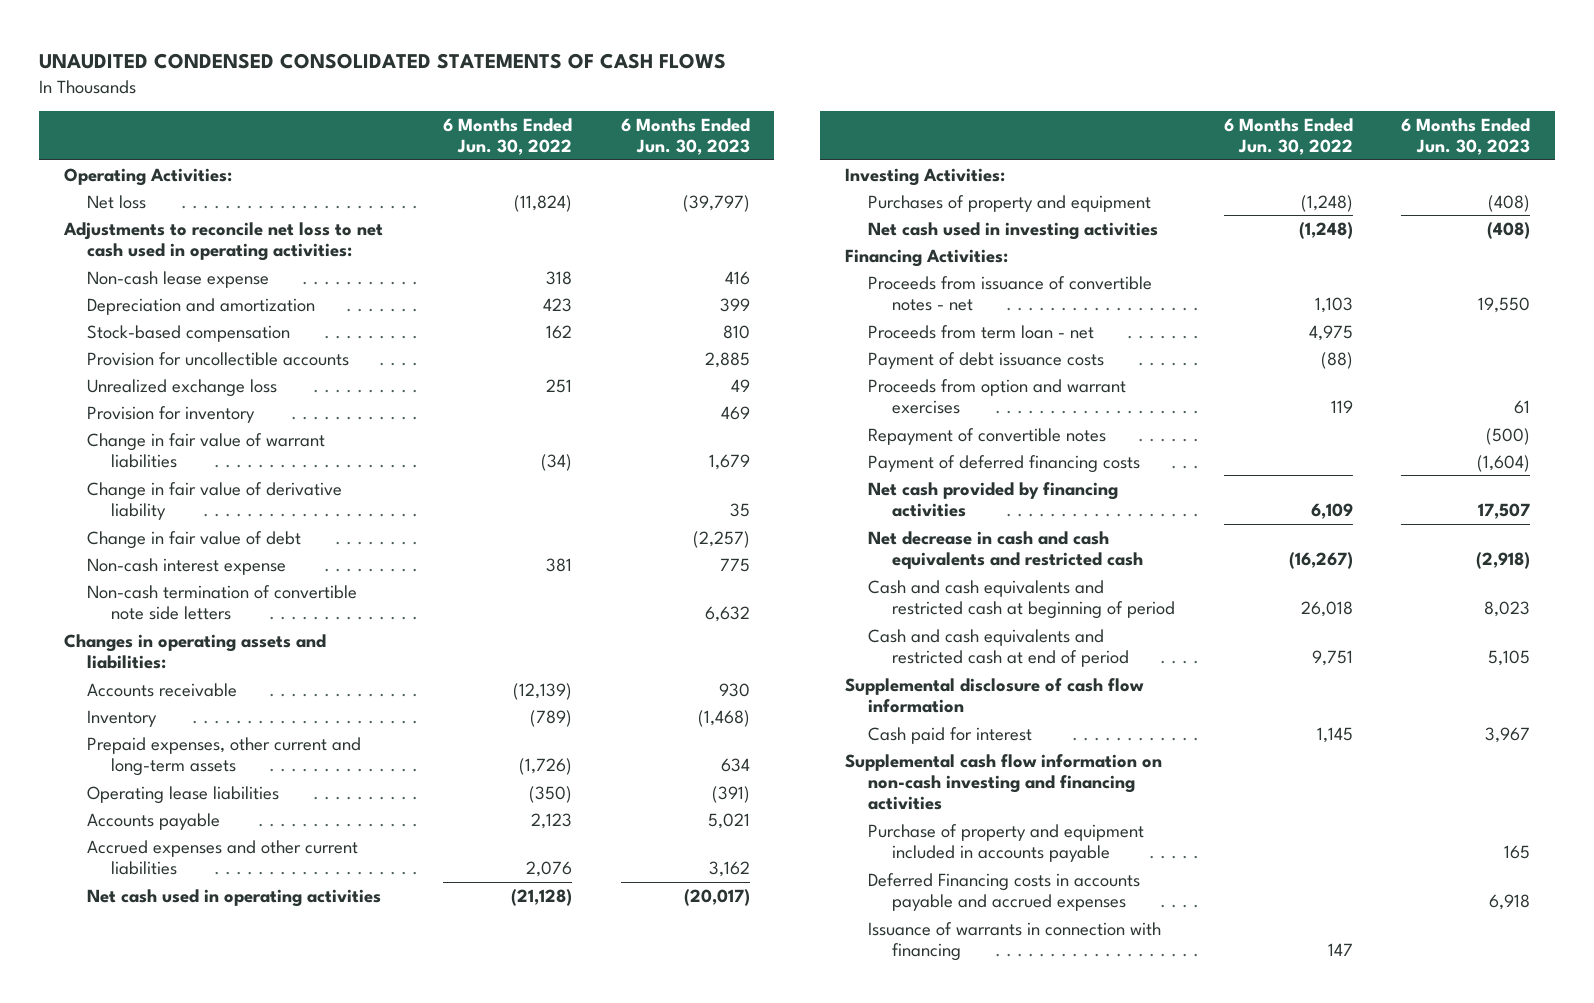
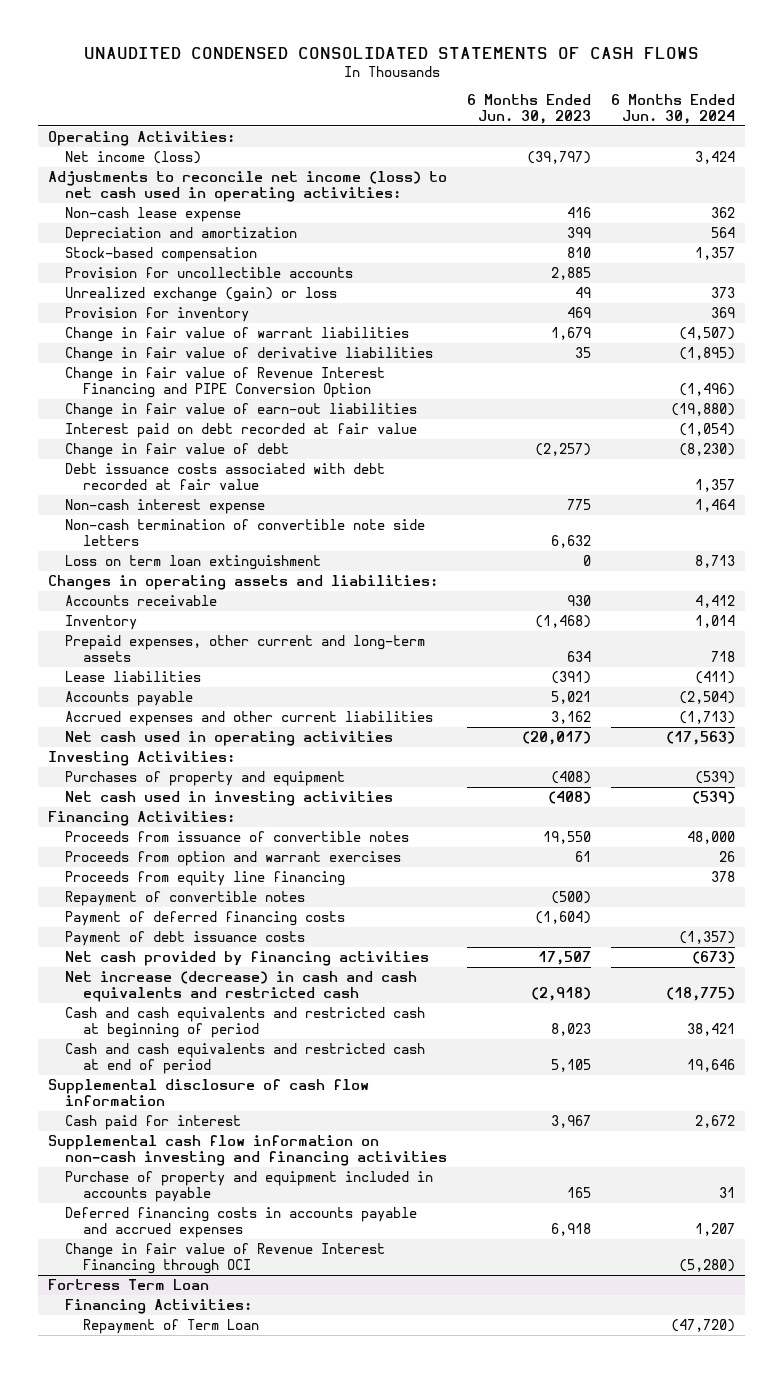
[442,117,572,156] 6 Months Ended Jun. 30, 2022 -> none
none -> [611,94,736,124] 6 Months Ended Jun. 30, 2024
[87,194,147,209] Net loss -> [65,151,202,165] Net income (loss)
[62,221,383,262] Adjustments to reconcile net loss to net cash used in operating activities: -> [48,171,448,202] Adjustments to reconcile net income (loss) to net cash used in operating activities:
[87,378,278,397] Unrealized exchange loss -> [65,287,338,303] Unrealized exchange (gain) or loss
[87,481,343,521] Change in fair value of derivative liability -> [65,347,434,363] Change in fair value of derivative liabilities
none -> [65,367,386,398] Change in fair value of Revenue Interest Financing and PIPE Conversion Option
none -> [65,403,418,419] Change in fair value of earn-out liabilities
none -> [65,423,418,439] Interest paid on debt recorded at fair value
none -> [65,463,386,490] Debt issuance costs associated with debt recorded at fair value
none -> [65,555,322,571] Loss on term loan extinguishment
[87,785,280,804] Operating lease liabilities -> [65,671,202,683] Lease liabilities
[868,324,1095,339] Proceeds from term loan - net -> none
[868,275,1153,312] Proceeds from issuance of convertible notes - net -> [65,831,410,843] Proceeds from issuance of convertible notes
none -> [65,871,346,887] Proceeds from equity line financing
[868,351,1105,369] Payment of debt issuance costs -> [65,931,306,947] Payment of debt issuance costs
[868,530,1143,570] Net decrease in cash and cash equivalents and restricted cash -> [65,971,418,1002] Net increase (decrease) in cash and cash equivalents and restricted cash
[868,921,1162,962] Issuance of warrants in connection with financing -> none
[868,872,1141,912] Deferred Financing costs in accounts payable and accrued expenses -> [65,1207,418,1238] Deferred financing costs in accounts payable and accrued expenses
none -> [65,1243,386,1274] Change in fair value of Revenue Interest Financing through OCI
none -> [48,1279,210,1291] Fortress Term Loan
none -> [65,1299,253,1315] Financing Activities:
none -> [82,1319,259,1335] Repayment of Term Loan

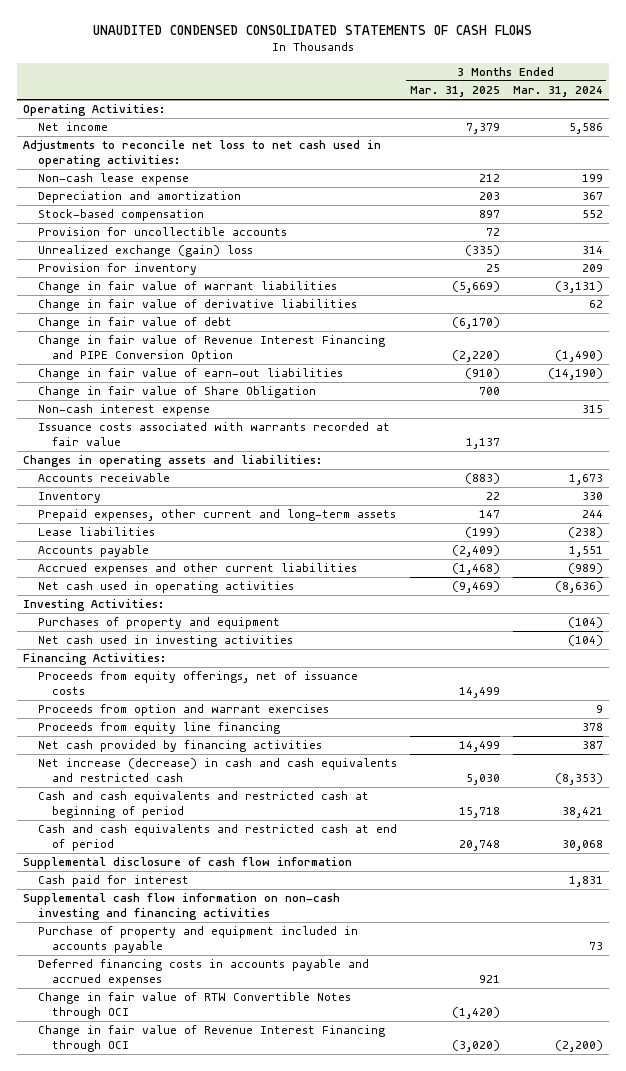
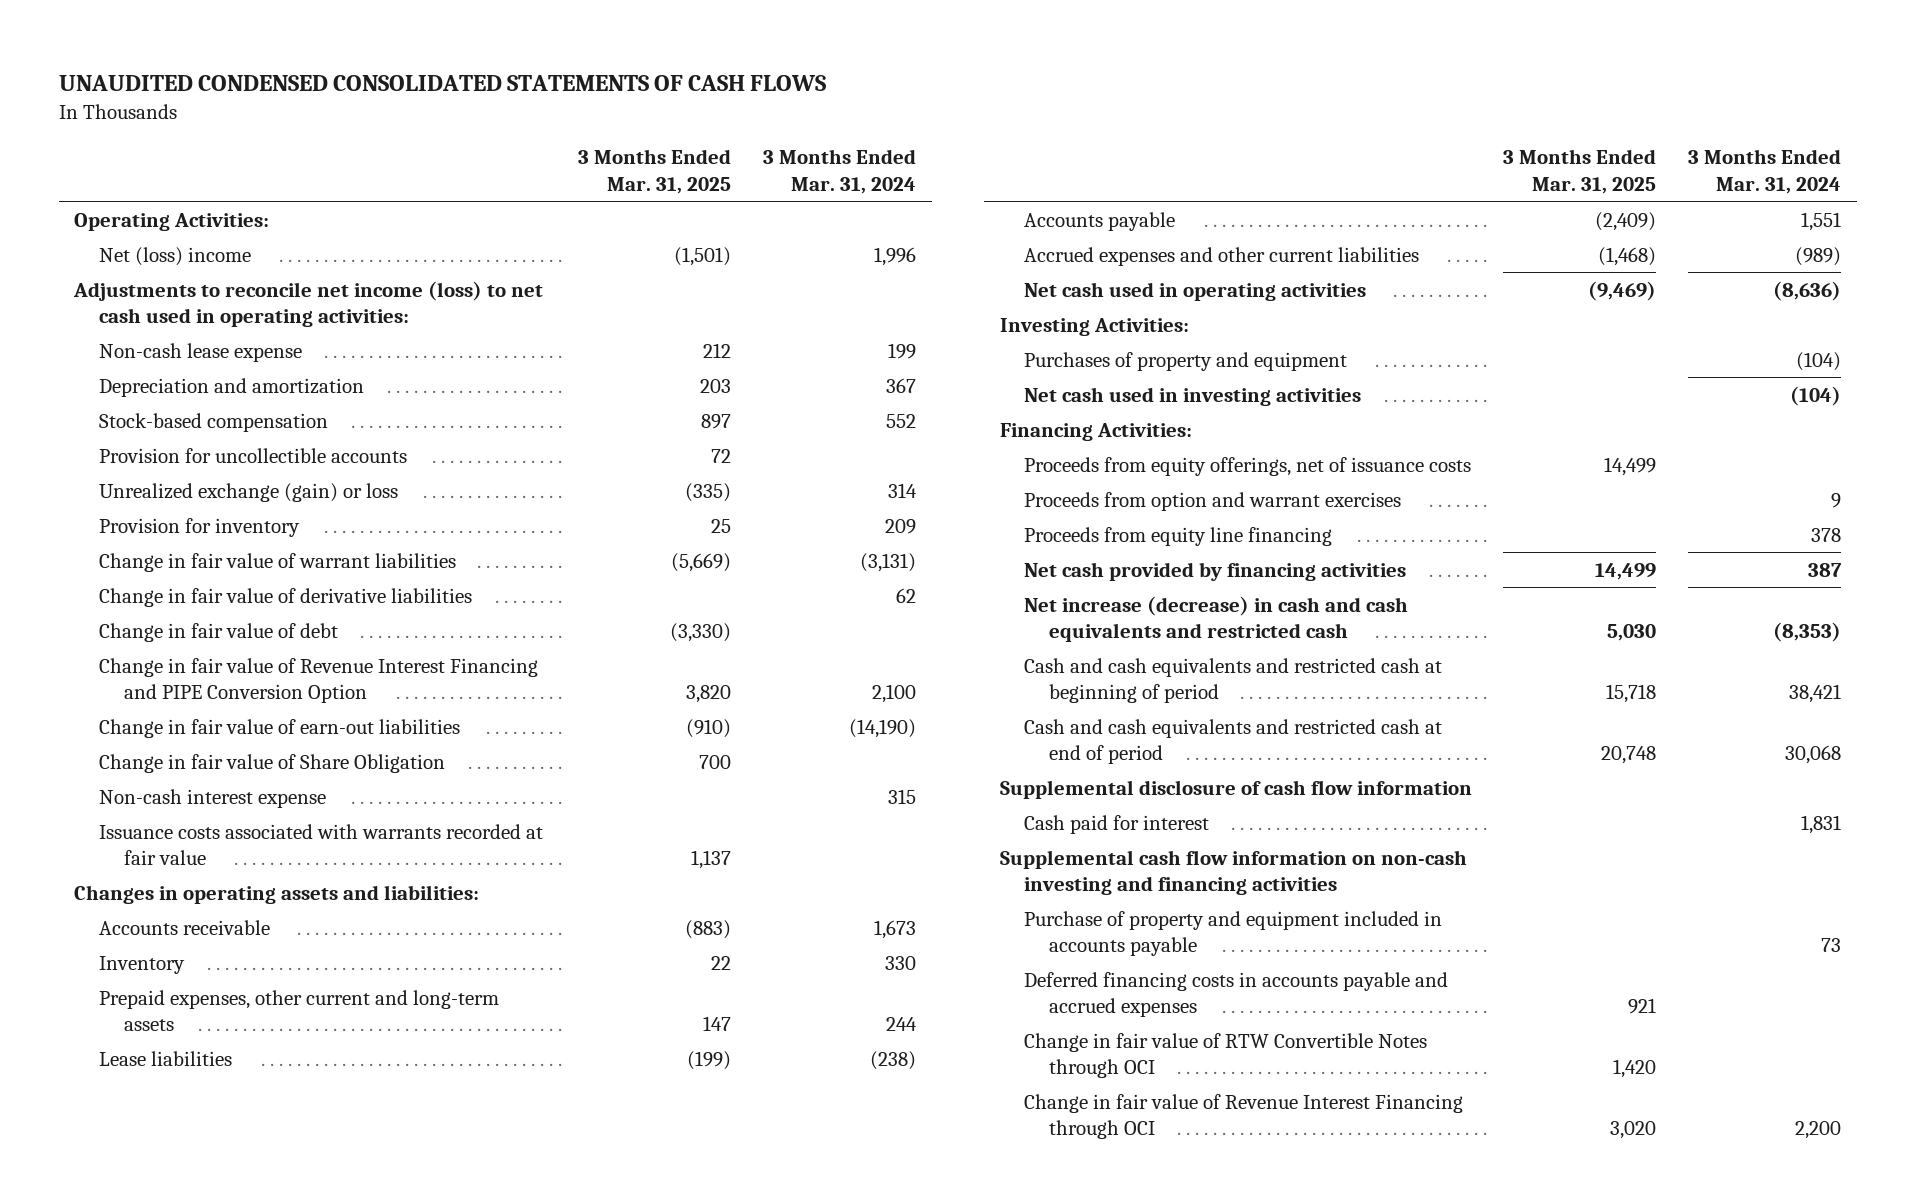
[37,122,108,132] Net income -> [99,246,252,266] Net (loss) income
[465,123,500,135] 7,379 -> [674,246,732,266] (1,501)
[568,123,603,135] 5,586 -> [873,246,916,266] 1,996
[23,140,382,167] Adjustments to reconcile net loss to net cash used in operating activities: -> [73,280,544,327] Adjustments to reconcile net income (loss) to net cash used in operating activities:
[37,245,253,258] Unrealized exchange (gain) loss -> [99,482,399,502] Unrealized exchange (gain) or loss
[451,317,500,330] (6,170) -> [670,622,732,642] (3,330)
[451,349,500,362] (2,220) -> [686,684,732,703] 3,820
[554,349,603,362] (1,490) -> [871,683,916,703] 2,100
[451,1006,500,1019] (1,420) -> [1613,1058,1657,1078] 1,420
[451,1039,500,1052] (3,020) -> [1610,1120,1657,1139] 3,020
[554,1039,603,1052] (2,200) -> [1795,1120,1842,1139] 2,200

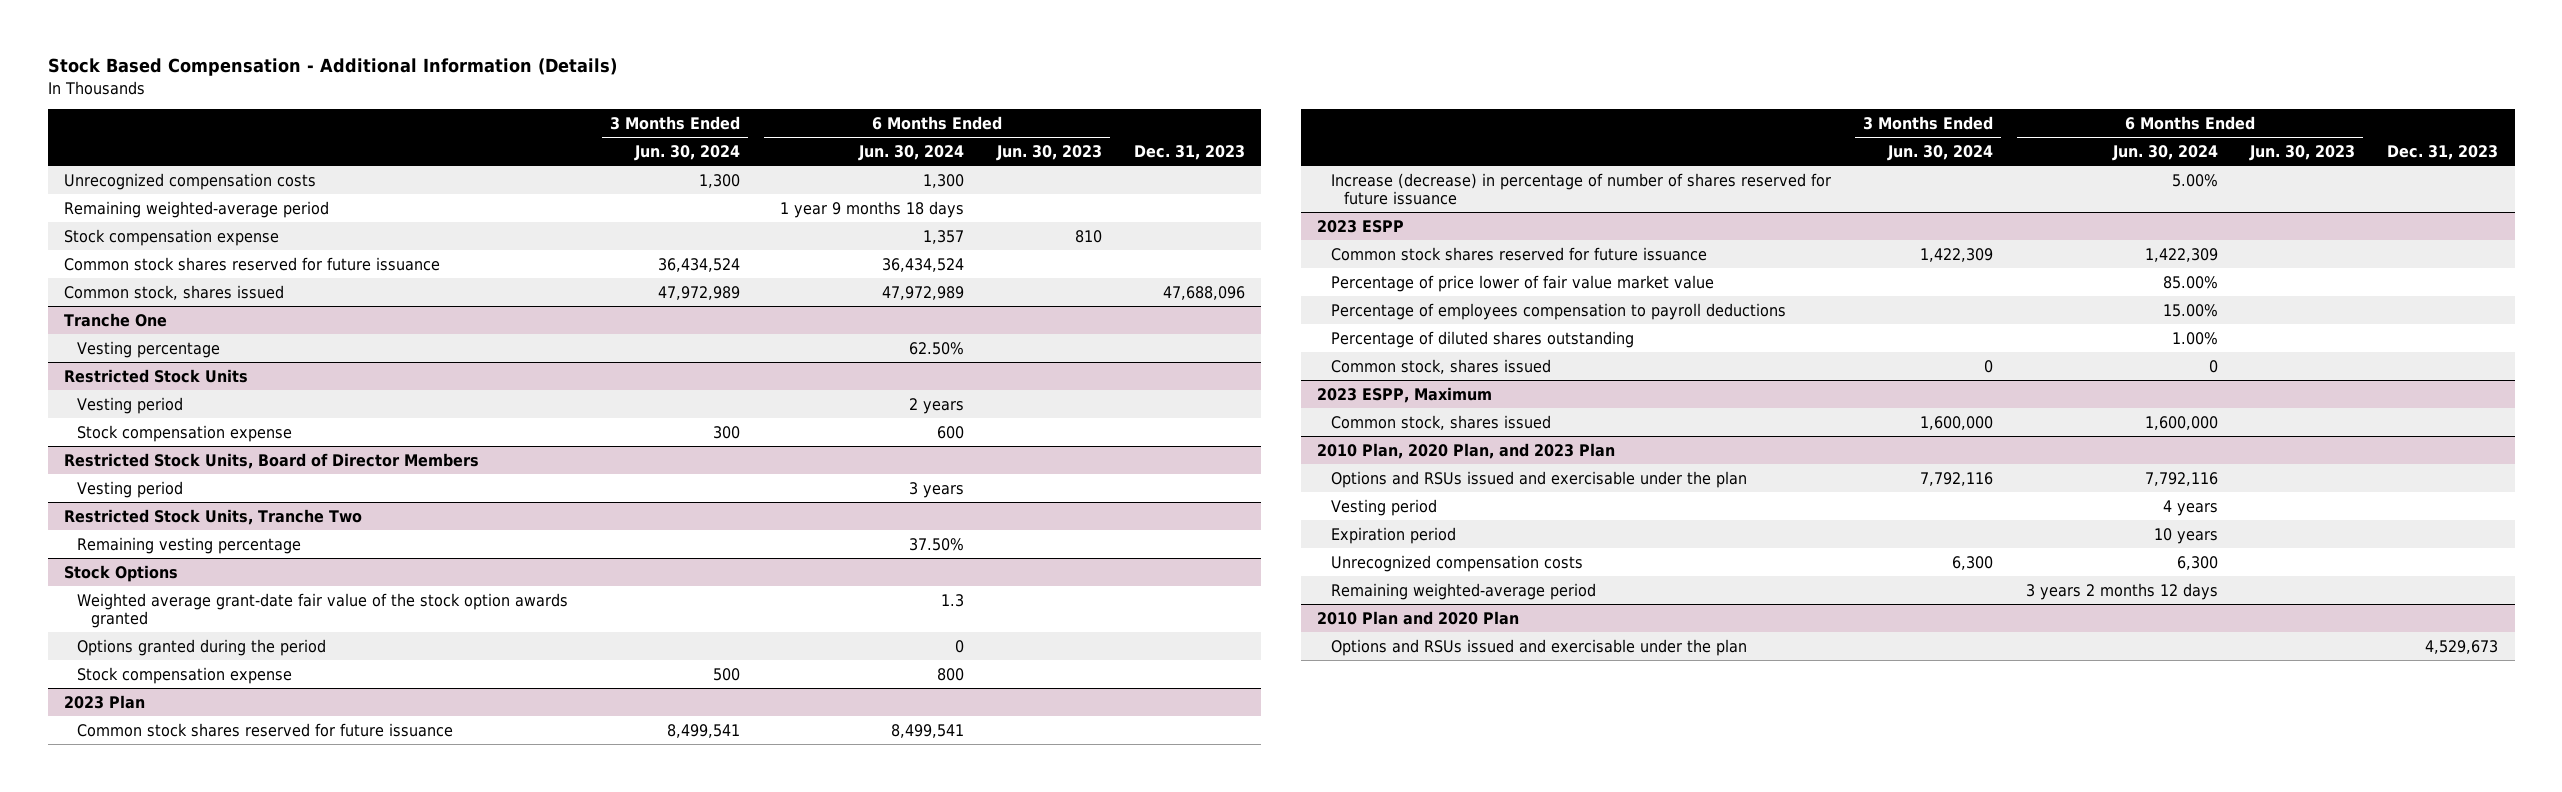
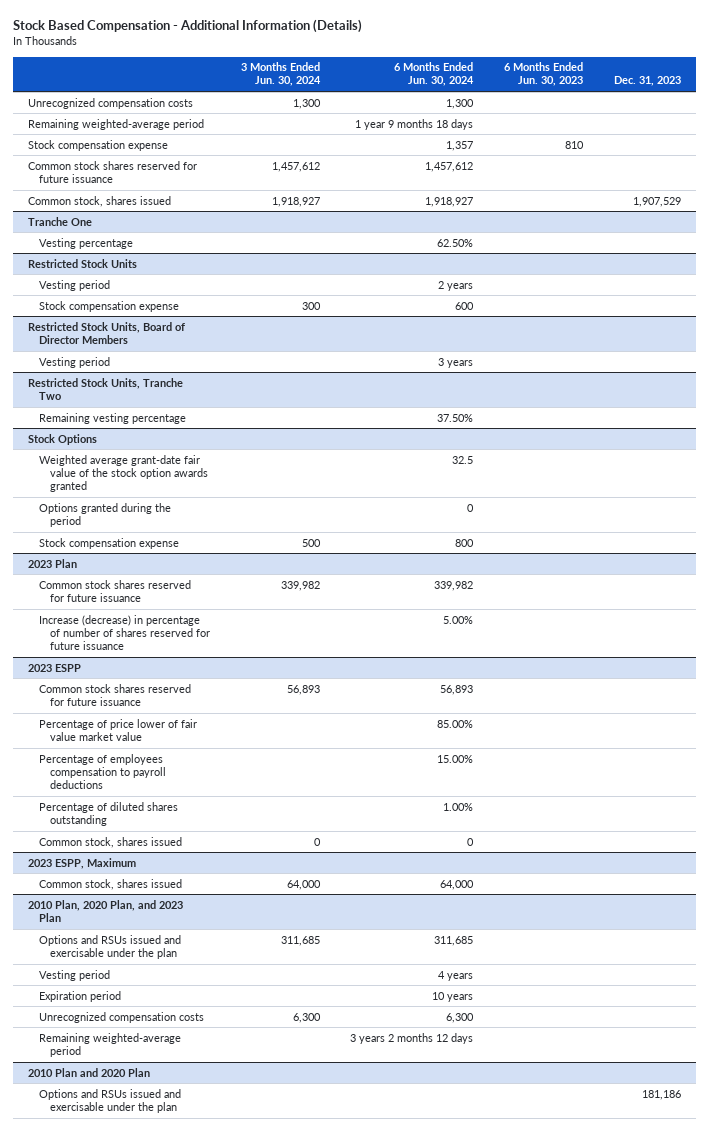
[657,257,740,272] 36,434,524 -> [271,161,320,172] 1,457,612
[882,257,965,272] 36,434,524 -> [425,161,474,172] 1,457,612
[657,285,740,300] 47,972,989 -> [271,196,320,207] 1,918,927
[882,285,965,300] 47,972,989 -> [425,196,474,207] 1,918,927
[1163,285,1246,300] 47,688,096 -> [632,196,681,207] 1,907,529
[941,593,965,607] 1.3 -> [452,455,474,464] 32.5
[666,723,740,738] 8,499,541 -> [280,580,320,591] 339,982
[891,723,965,738] 8,499,541 -> [434,580,474,591] 339,982
[1920,247,1994,262] 1,422,309 -> [286,684,320,695] 56,893
[2144,247,2218,262] 1,422,309 -> [440,684,474,695] 56,893
[1920,415,1994,430] 1,600,000 -> [286,879,321,890] 64,000
[2144,415,2218,430] 1,600,000 -> [440,879,475,890] 64,000
[1920,471,1994,486] 7,792,116 -> [280,935,320,946] 311,685
[2144,471,2218,486] 7,792,116 -> [434,935,474,946] 311,685
[2425,639,2499,654] 4,529,673 -> [641,1089,681,1100] 181,186

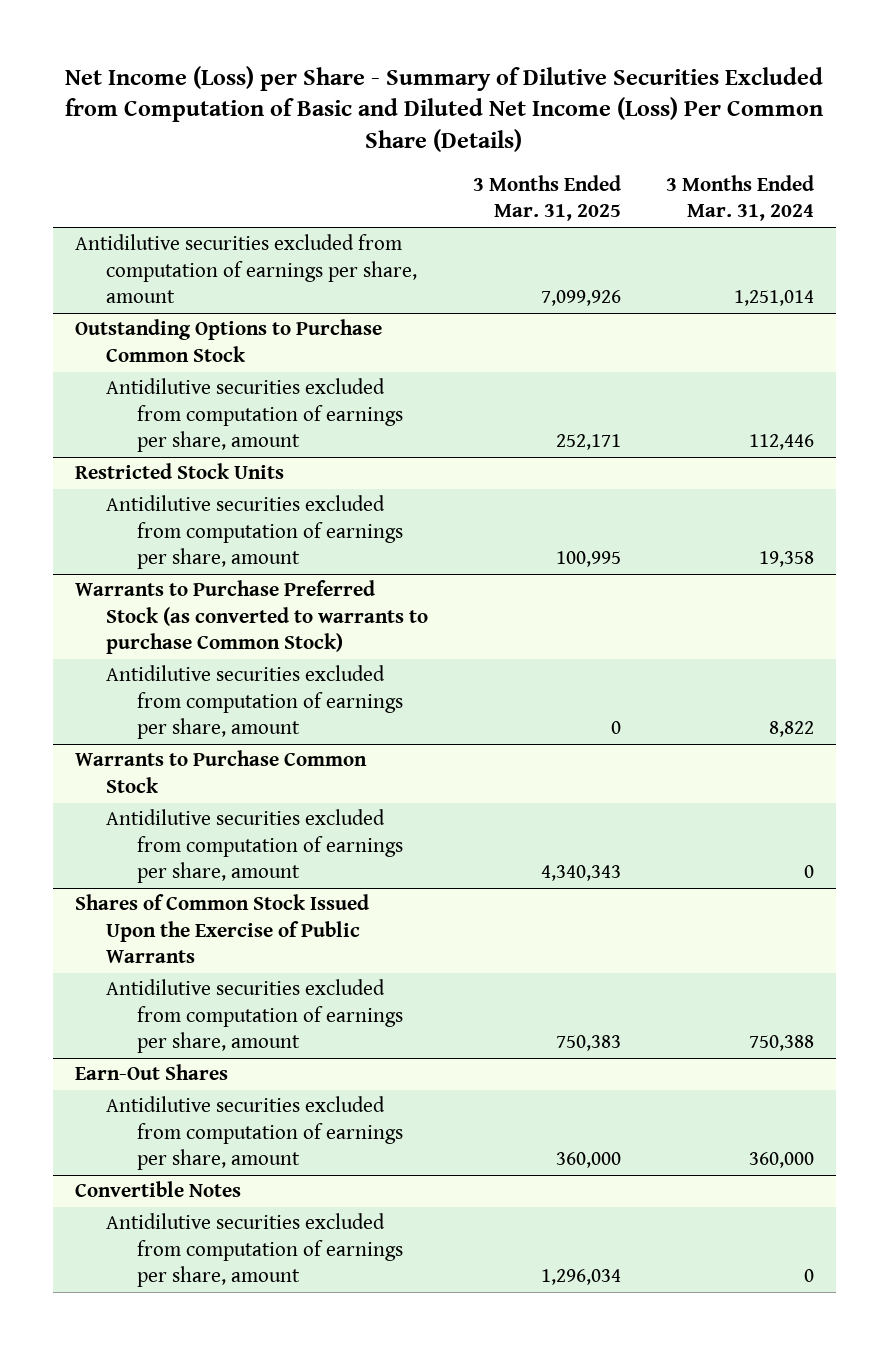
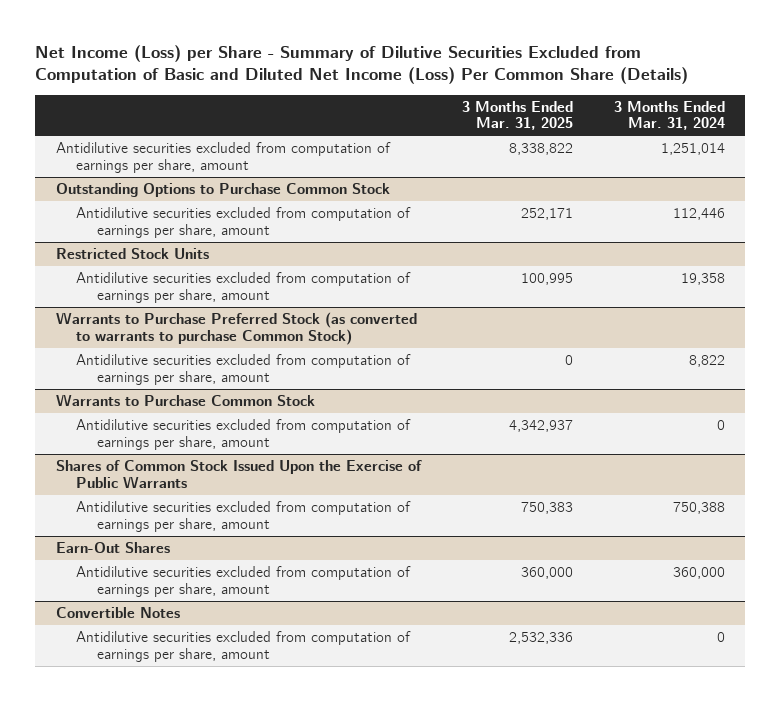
[540,290,621,307] 7,099,926 -> [508,142,573,155] 8,338,822
[540,865,621,882] 4,340,343 -> [508,419,573,432] 4,342,937
[540,1269,621,1286] 1,296,034 -> [508,631,573,644] 2,532,336

